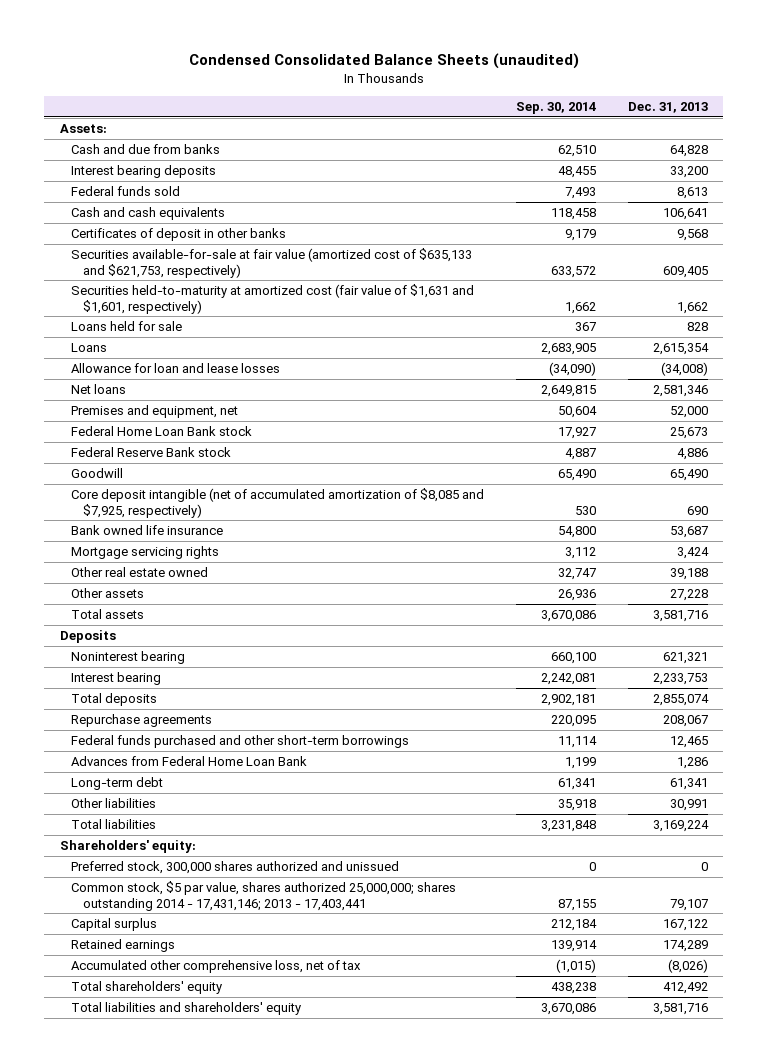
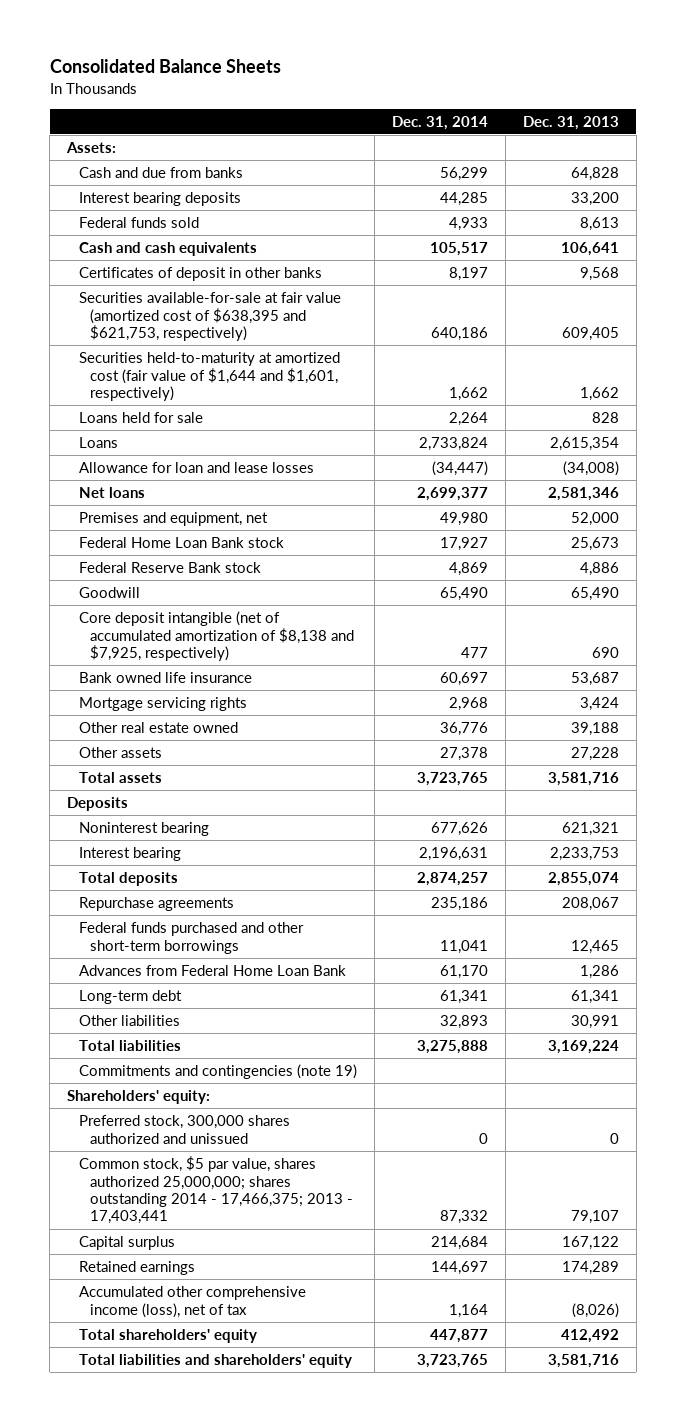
[188,52,579,69] Condensed Consolidated Balance Sheets (unaudited) -> [49,59,281,74] Consolidated Balance Sheets
[516,101,597,114] Sep. 30, 2014 -> none
none -> [391,115,488,130] Dec. 31, 2014
[71,248,473,278] Securities available-for-sale at fair value (amortized cost of $635,133 and $621,753, respectively) -> [78,292,341,342] Securities available-for-sale at fair value (amortized cost of $638,395 and $621,753, respectively)
[71,284,475,314] Securities held-to-maturity at amortized cost (fair value of $1,631 and $1,601, respectively) -> [78,352,340,402] Securities held-to-maturity at amortized cost (fair value of $1,644 and $1,601, respectively)
[71,488,485,518] Core deposit intangible (net of accumulated amortization of $8,085 and $7,925, respectively) -> [78,611,354,662] Core deposit intangible (net of accumulated amortization of $8,138 and $7,925, respectively)
none -> [78,1064,357,1080] Commitments and contingencies (note 19)
[71,881,457,911] Common stock, $5 par value, shares authorized 25,000,000; shares outstanding 2014 - 17,431,146; 2013 - 17,403,441 -> [78,1156,353,1225] Common stock, $5 par value, shares authorized 25,000,000; shares outstanding 2014 - 17,466,375; 2013 - 17,403,441
[71,960,362,974] Accumulated other comprehensive loss, net of tax -> [78,1286,306,1318] Accumulated other comprehensive income (loss), net of tax

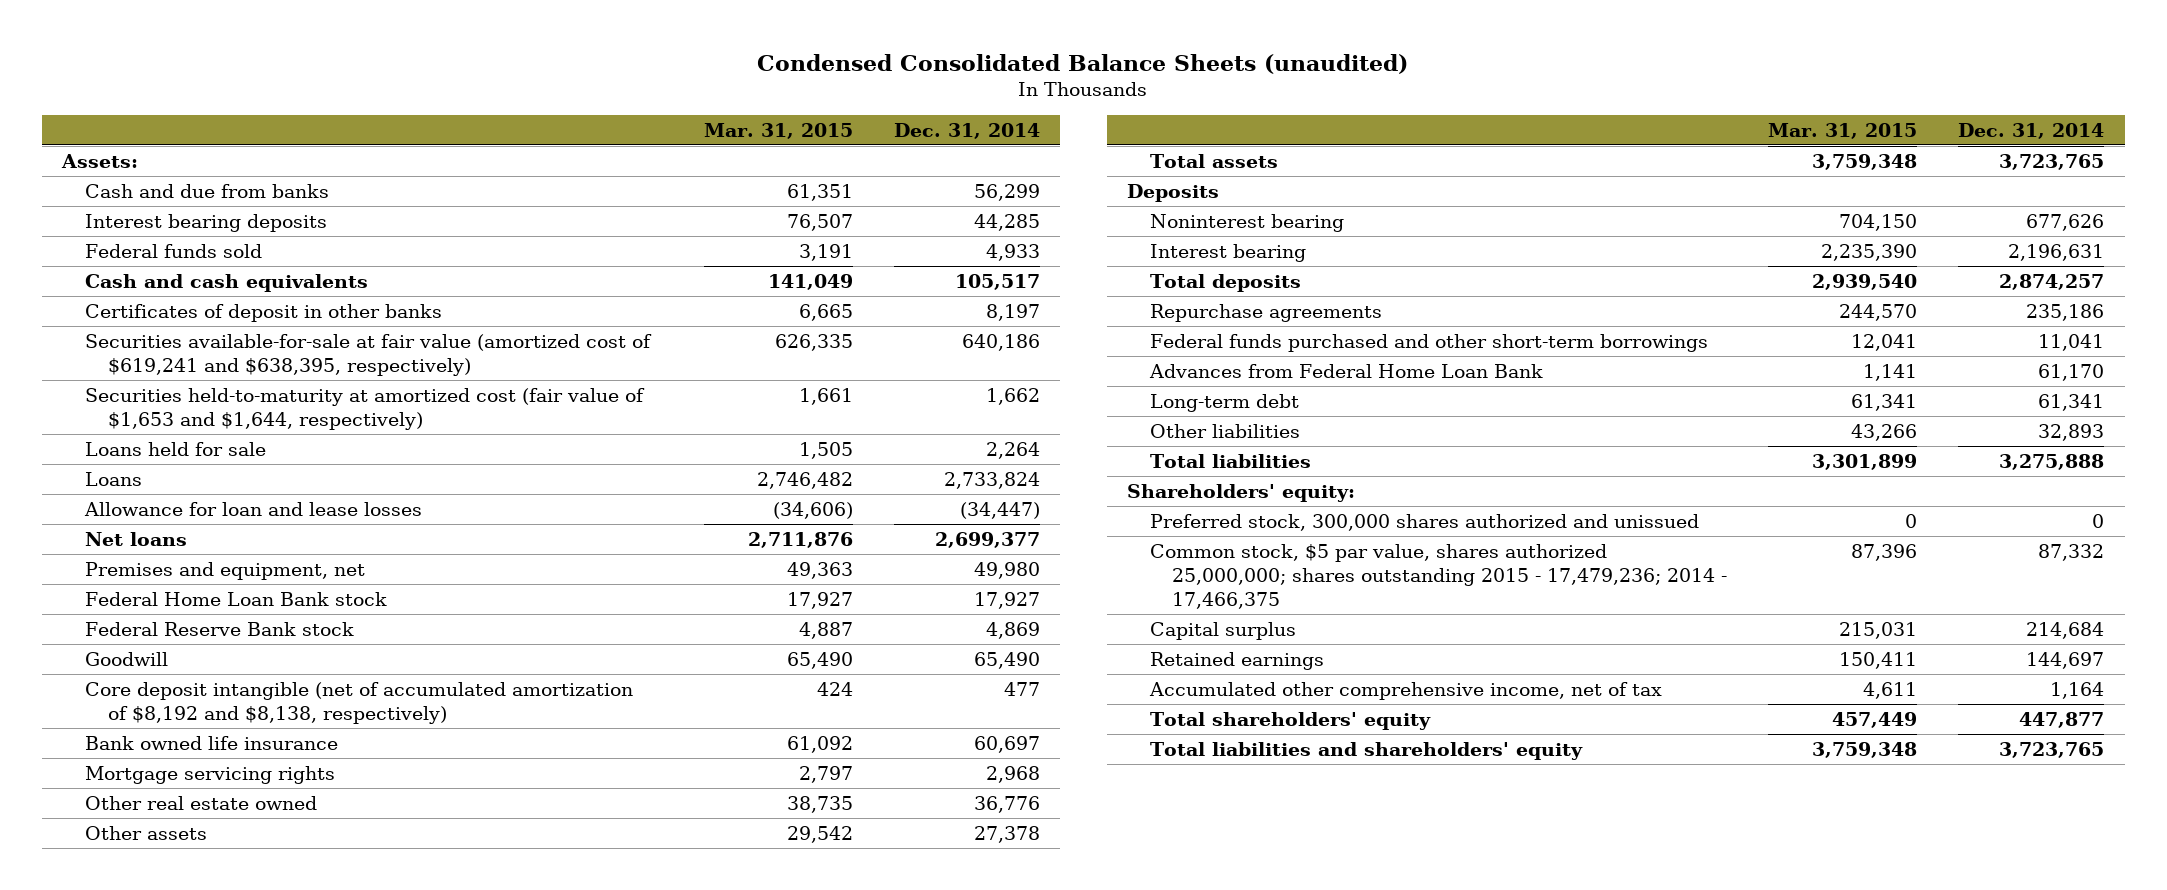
[49,59,281,74] Consolidated Balance Sheets -> [757,53,1409,74] Condensed Consolidated Balance Sheets (unaudited)
[522,115,619,130] Dec. 31, 2013 -> none
none -> [703,122,853,139] Mar. 31, 2015
[78,292,341,342] Securities available-for-sale at fair value (amortized cost of $638,395 and $621,753, respectively) -> [85,334,653,377] Securities available-for-sale at fair value (amortized cost of $619,241 and $638,395, respectively)
[78,352,340,402] Securities held-to-maturity at amortized cost (fair value of $1,644 and $1,601, respectively) -> [85,388,646,431] Securities held-to-maturity at amortized cost (fair value of $1,653 and $1,644, respectively)
[78,611,354,662] Core deposit intangible (net of accumulated amortization of $8,138 and $7,925, respectively) -> [85,682,634,725] Core deposit intangible (net of accumulated amortization of $8,192 and $8,138, respectively)
[78,1064,357,1080] Commitments and contingencies (note 19) -> none
[78,1156,353,1225] Common stock, $5 par value, shares authorized 25,000,000; shares outstanding 2014 - 17,466,375; 2013 - 17,403,441 -> [1149,544,1728,610] Common stock, $5 par value, shares authorized 25,000,000; shares outstanding 2015 - 17,479,236; 2014 - 17,466,375
[78,1286,306,1318] Accumulated other comprehensive income (loss), net of tax -> [1148,682,1662,701] Accumulated other comprehensive income, net of tax

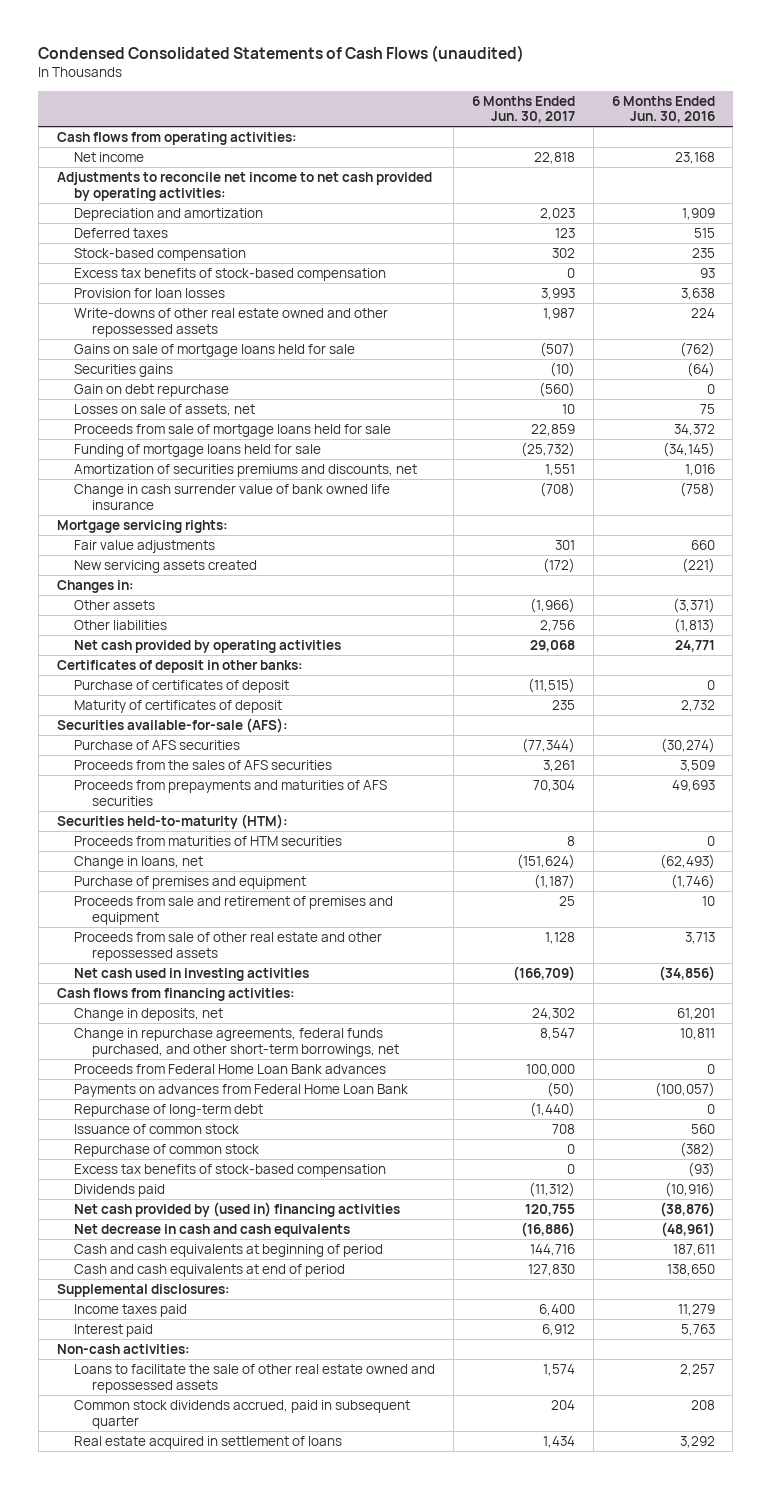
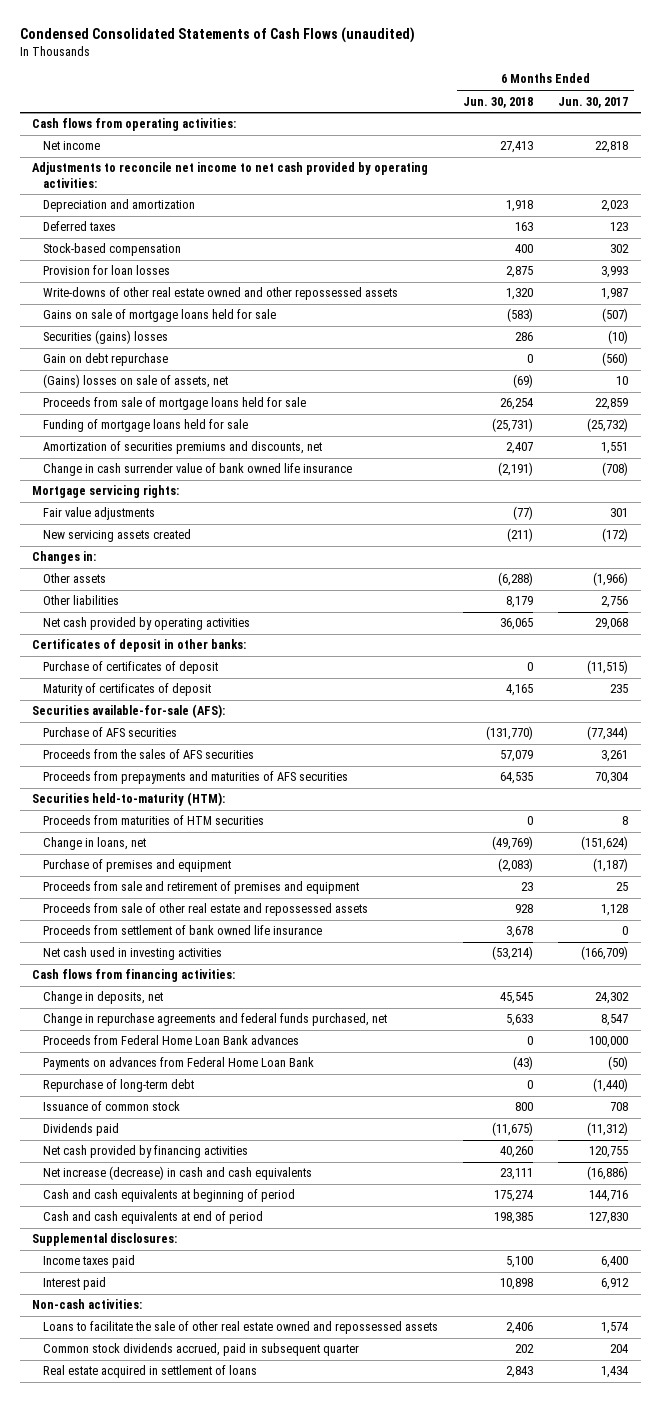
[611,95,715,124] 6 Months Ended Jun. 30, 2016 -> none
none -> [463,96,534,108] Jun. 30, 2018
[74,267,387,281] Excess tax benefits of stock-based compensation -> none
[74,363,174,377] Securities gains -> [43,330,169,345] Securities (gains) losses
[74,403,256,416] Losses on sale of assets, net -> [43,374,229,389] (Gains) losses on sale of assets, net
[74,931,383,961] Proceeds from sale of other real estate and other repossessed assets -> [43,903,369,917] Proceeds from sale of other real estate and repossessed assets
none -> [43,925,323,936] Proceeds from settlement of bank owned life insurance
[74,1027,399,1057] Change in repurchase agreements, federal funds purchased, and other short-term borrowings, net -> [43,1013,388,1027] Change in repurchase agreements and federal funds purchased, net
[74,1143,260,1157] Repurchase of common stock -> none
[74,1163,387,1177] Excess tax benefits of stock-based compensation -> none
[74,1201,401,1217] Net cash provided by (used in) financing activities -> [43,1145,249,1159] Net cash provided by financing activities
[74,1223,351,1237] Net decrease in cash and cash equivalents -> [43,1166,313,1181] Net increase (decrease) in cash and cash equivalents

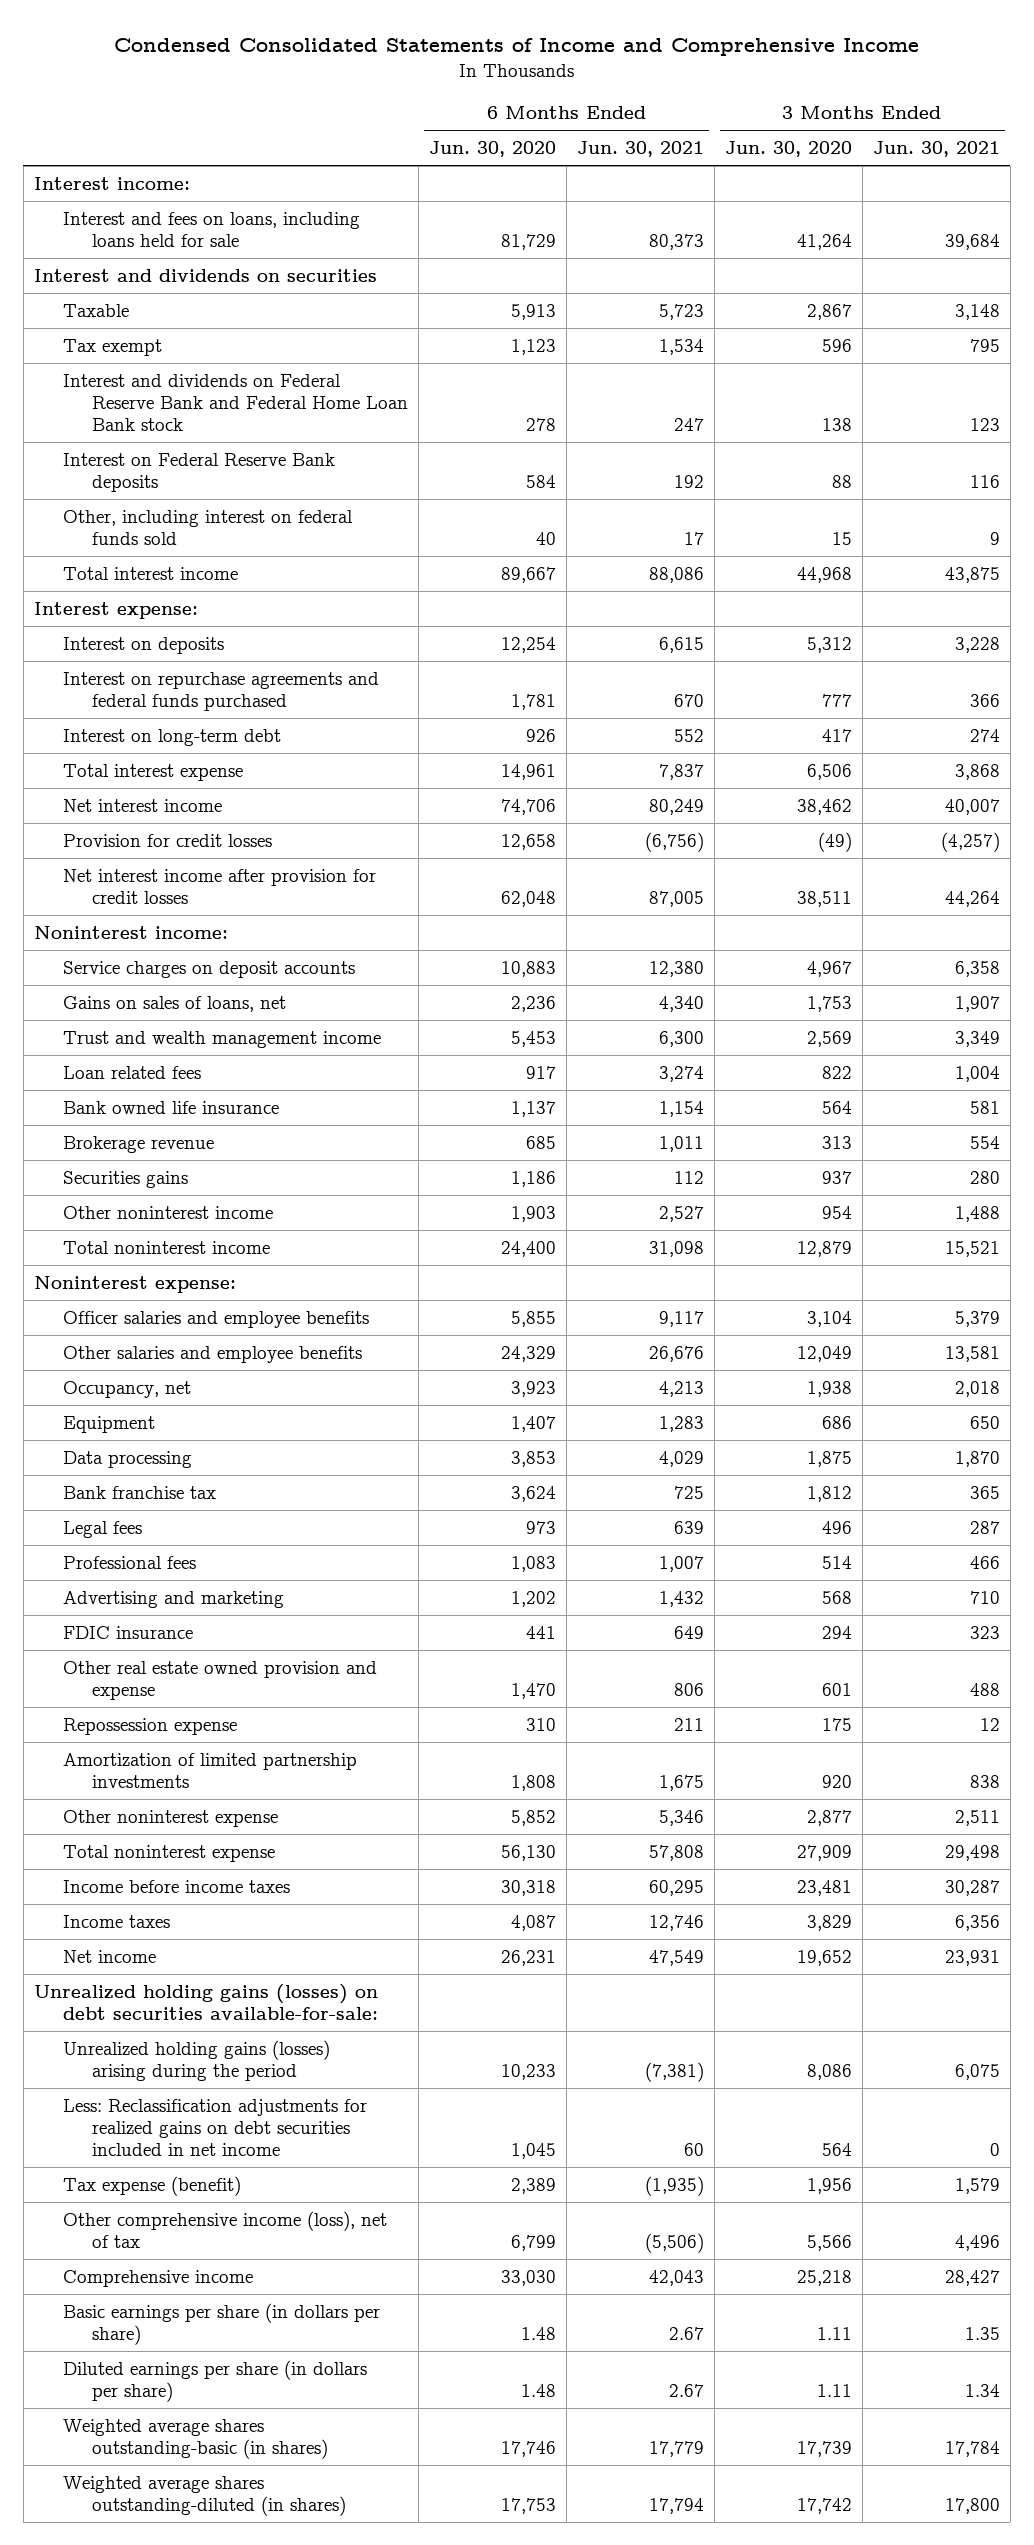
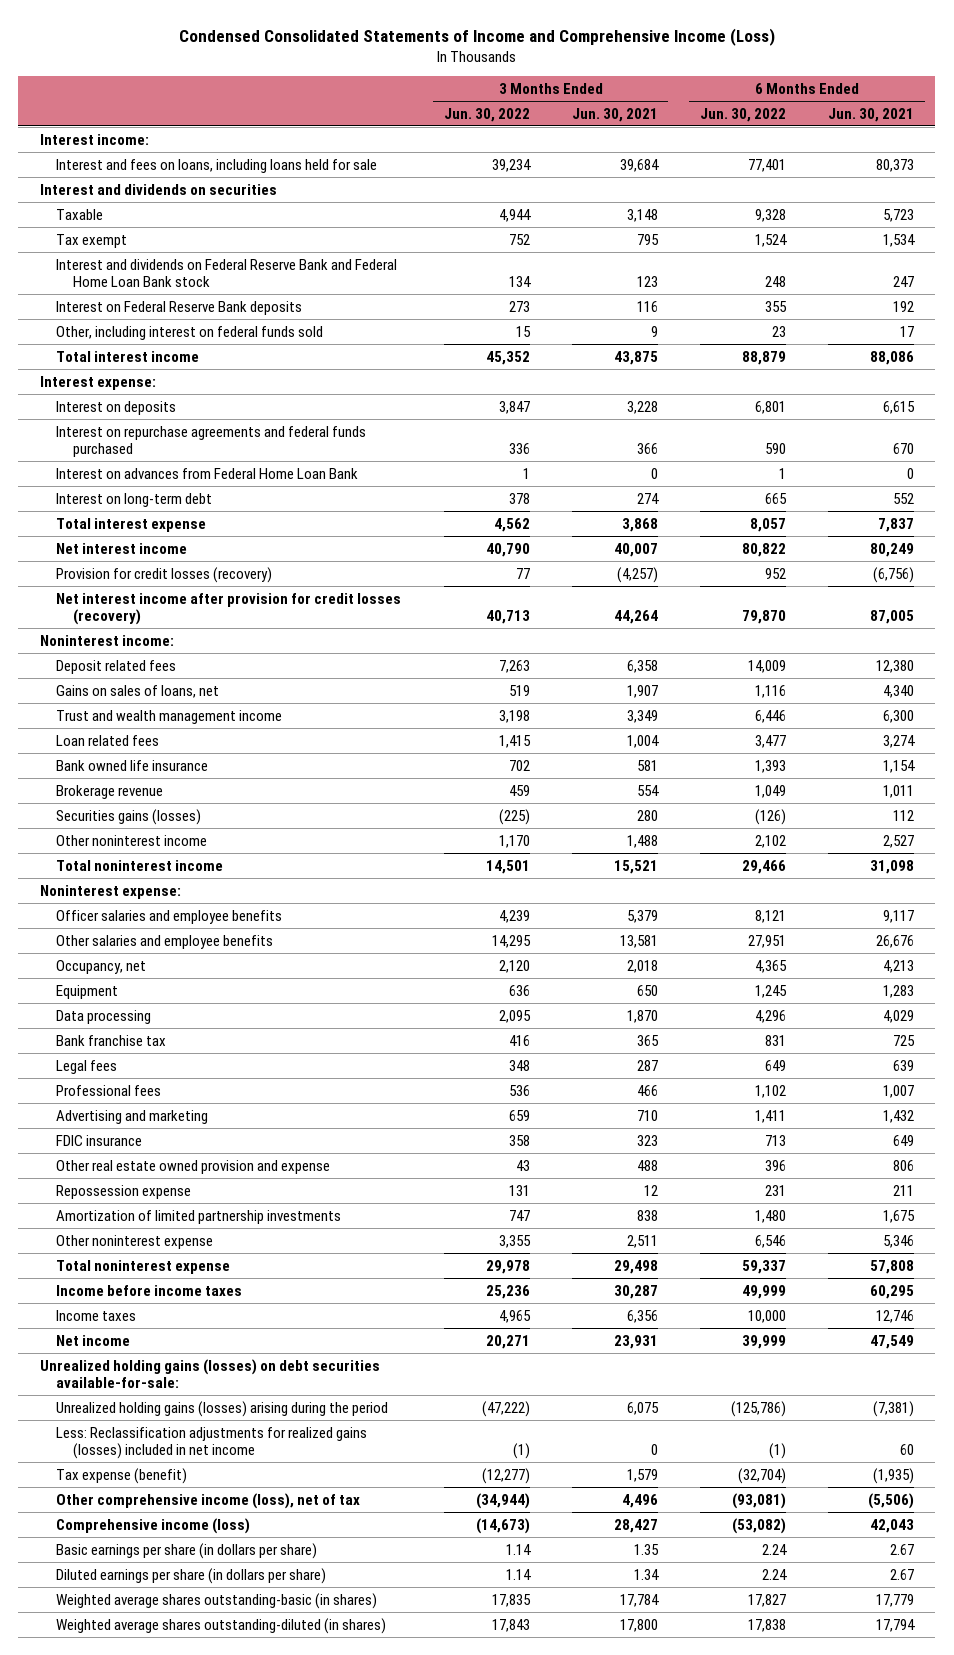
[113,37,919,56] Condensed Consolidated Statements of Income and Comprehensive Income -> [178,27,775,46] Condensed Consolidated Statements of Income and Comprehensive Income (Loss)
[429,140,557,157] Jun. 30, 2020 -> none
[725,140,853,157] Jun. 30, 2020 -> none
none -> [443,107,530,122] Jun. 30, 2022
none -> [699,107,786,122] Jun. 30, 2022
none -> [56,467,359,479] Interest on advances from Federal Home Loan Bank
[63,833,273,847] Provision for credit losses -> [56,566,273,583] Provision for credit losses (recovery)
[63,868,377,904] Net interest income after provision for credit losses -> [56,592,402,626] Net interest income after provision for credit losses (recovery)
[63,960,356,978] Service charges on deposit accounts -> [56,659,177,674] Deposit related fees
[63,1170,189,1188] Securities gains -> [56,808,202,825] Securities gains (losses)
[63,2098,368,2156] Less: Reclassification adjustments for realized gains on debt securities included in net income -> [56,1426,368,1460] Less: Reclassification adjustments for realized gains (losses) included in net income
[63,2269,254,2287] Comprehensive income -> [56,1517,251,1534] Comprehensive income (loss)

